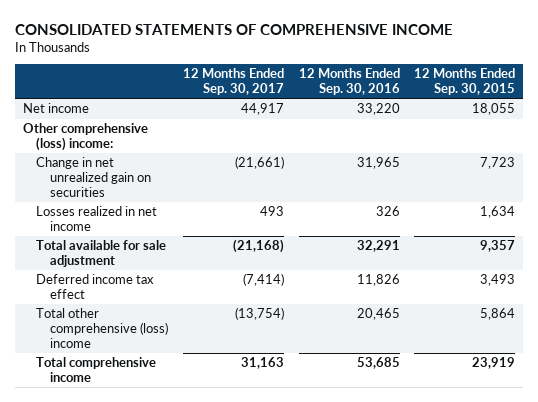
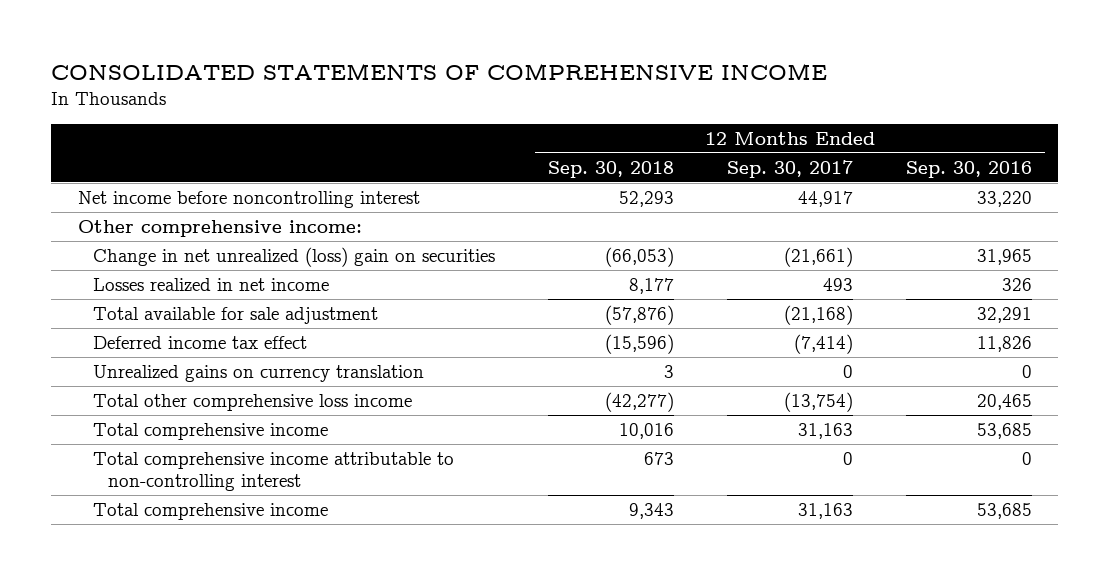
[414,68,516,96] 12 Months Ended Sep. 30, 2015 -> none
none -> [547,160,674,178] Sep. 30, 2018
[22,103,89,114] Net income -> [77,190,420,208] Net income before noncontrolling interest
[22,123,148,151] Other comprehensive (loss) income: -> [77,219,362,237] Other comprehensive income:
[36,157,151,197] Change in net unrealized gain on securities -> [92,246,495,267] Change in net unrealized (loss) gain on securities
none -> [92,364,424,382] Unrealized gains on currency translation
[36,308,168,348] Total other comprehensive (loss) income -> [92,393,412,411] Total other comprehensive loss income
none -> [92,451,454,491] Total comprehensive income attributable to non-controlling interest
none -> [92,502,328,520] Total comprehensive income

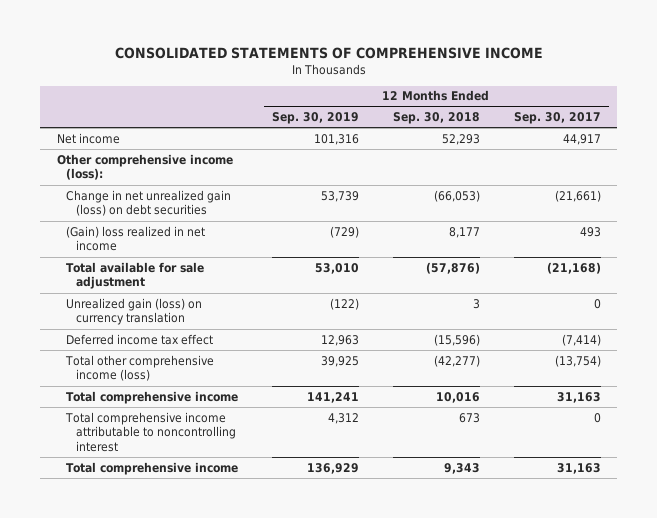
[905,160,1032,178] Sep. 30, 2016 -> none
none -> [272,112,360,125] Sep. 30, 2019
[77,190,420,208] Net income before noncontrolling interest -> [56,132,120,144] Net income
[77,219,362,237] Other comprehensive income: -> [56,153,233,181] Other comprehensive income (loss):
[92,246,495,267] Change in net unrealized (loss) gain on securities -> [66,189,232,217] Change in net unrealized gain (loss) on debt securities
[92,277,329,291] Losses realized in net income -> [66,225,206,252] (Gain) loss realized in net income
none -> [66,297,203,326] Unrealized gain (loss) on currency translation
[92,364,424,382] Unrealized gains on currency translation -> none
[92,393,412,411] Total other comprehensive loss income -> [65,354,215,382] Total other comprehensive income (loss)
[92,451,454,491] Total comprehensive income attributable to non-controlling interest -> [65,411,236,453] Total comprehensive income attributable to noncontrolling interest

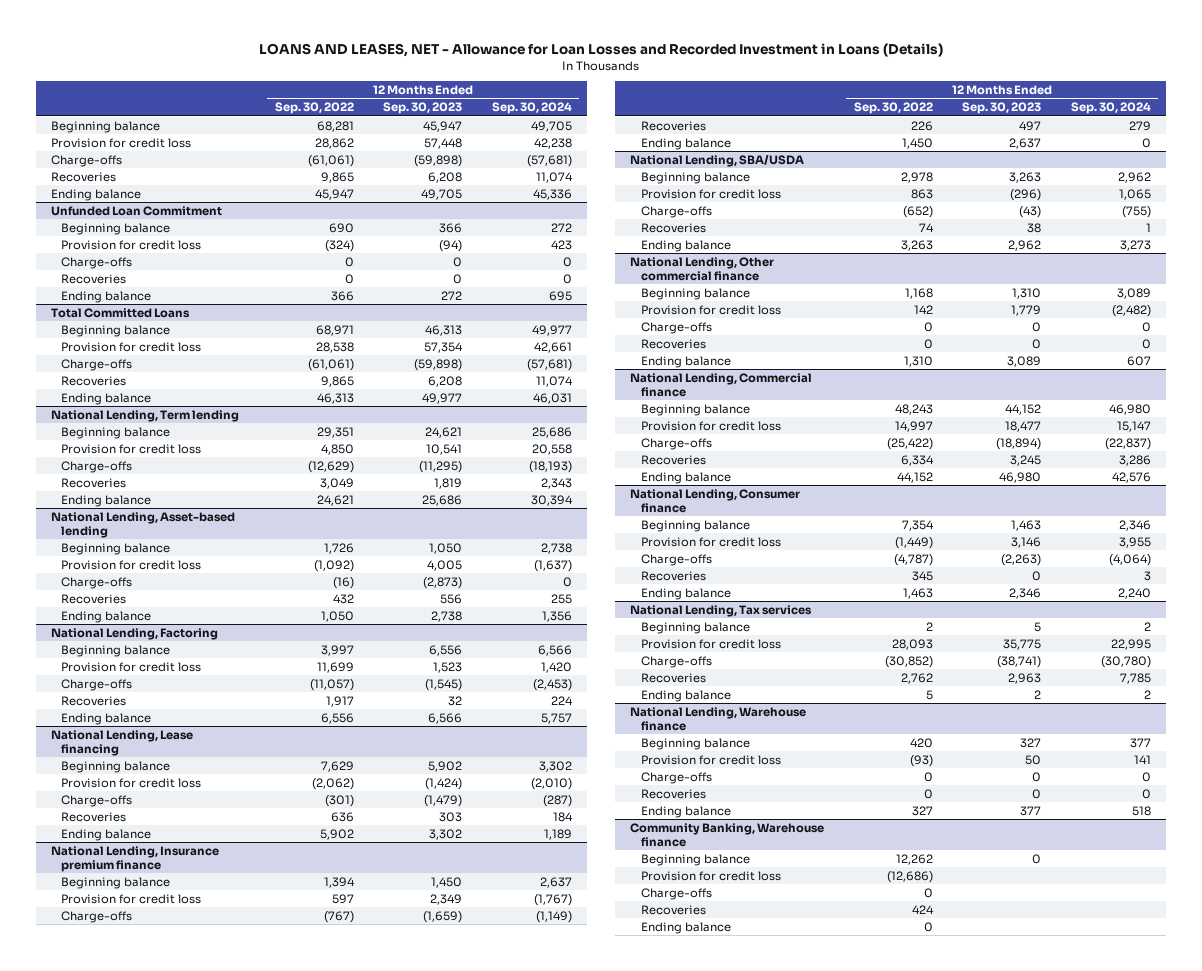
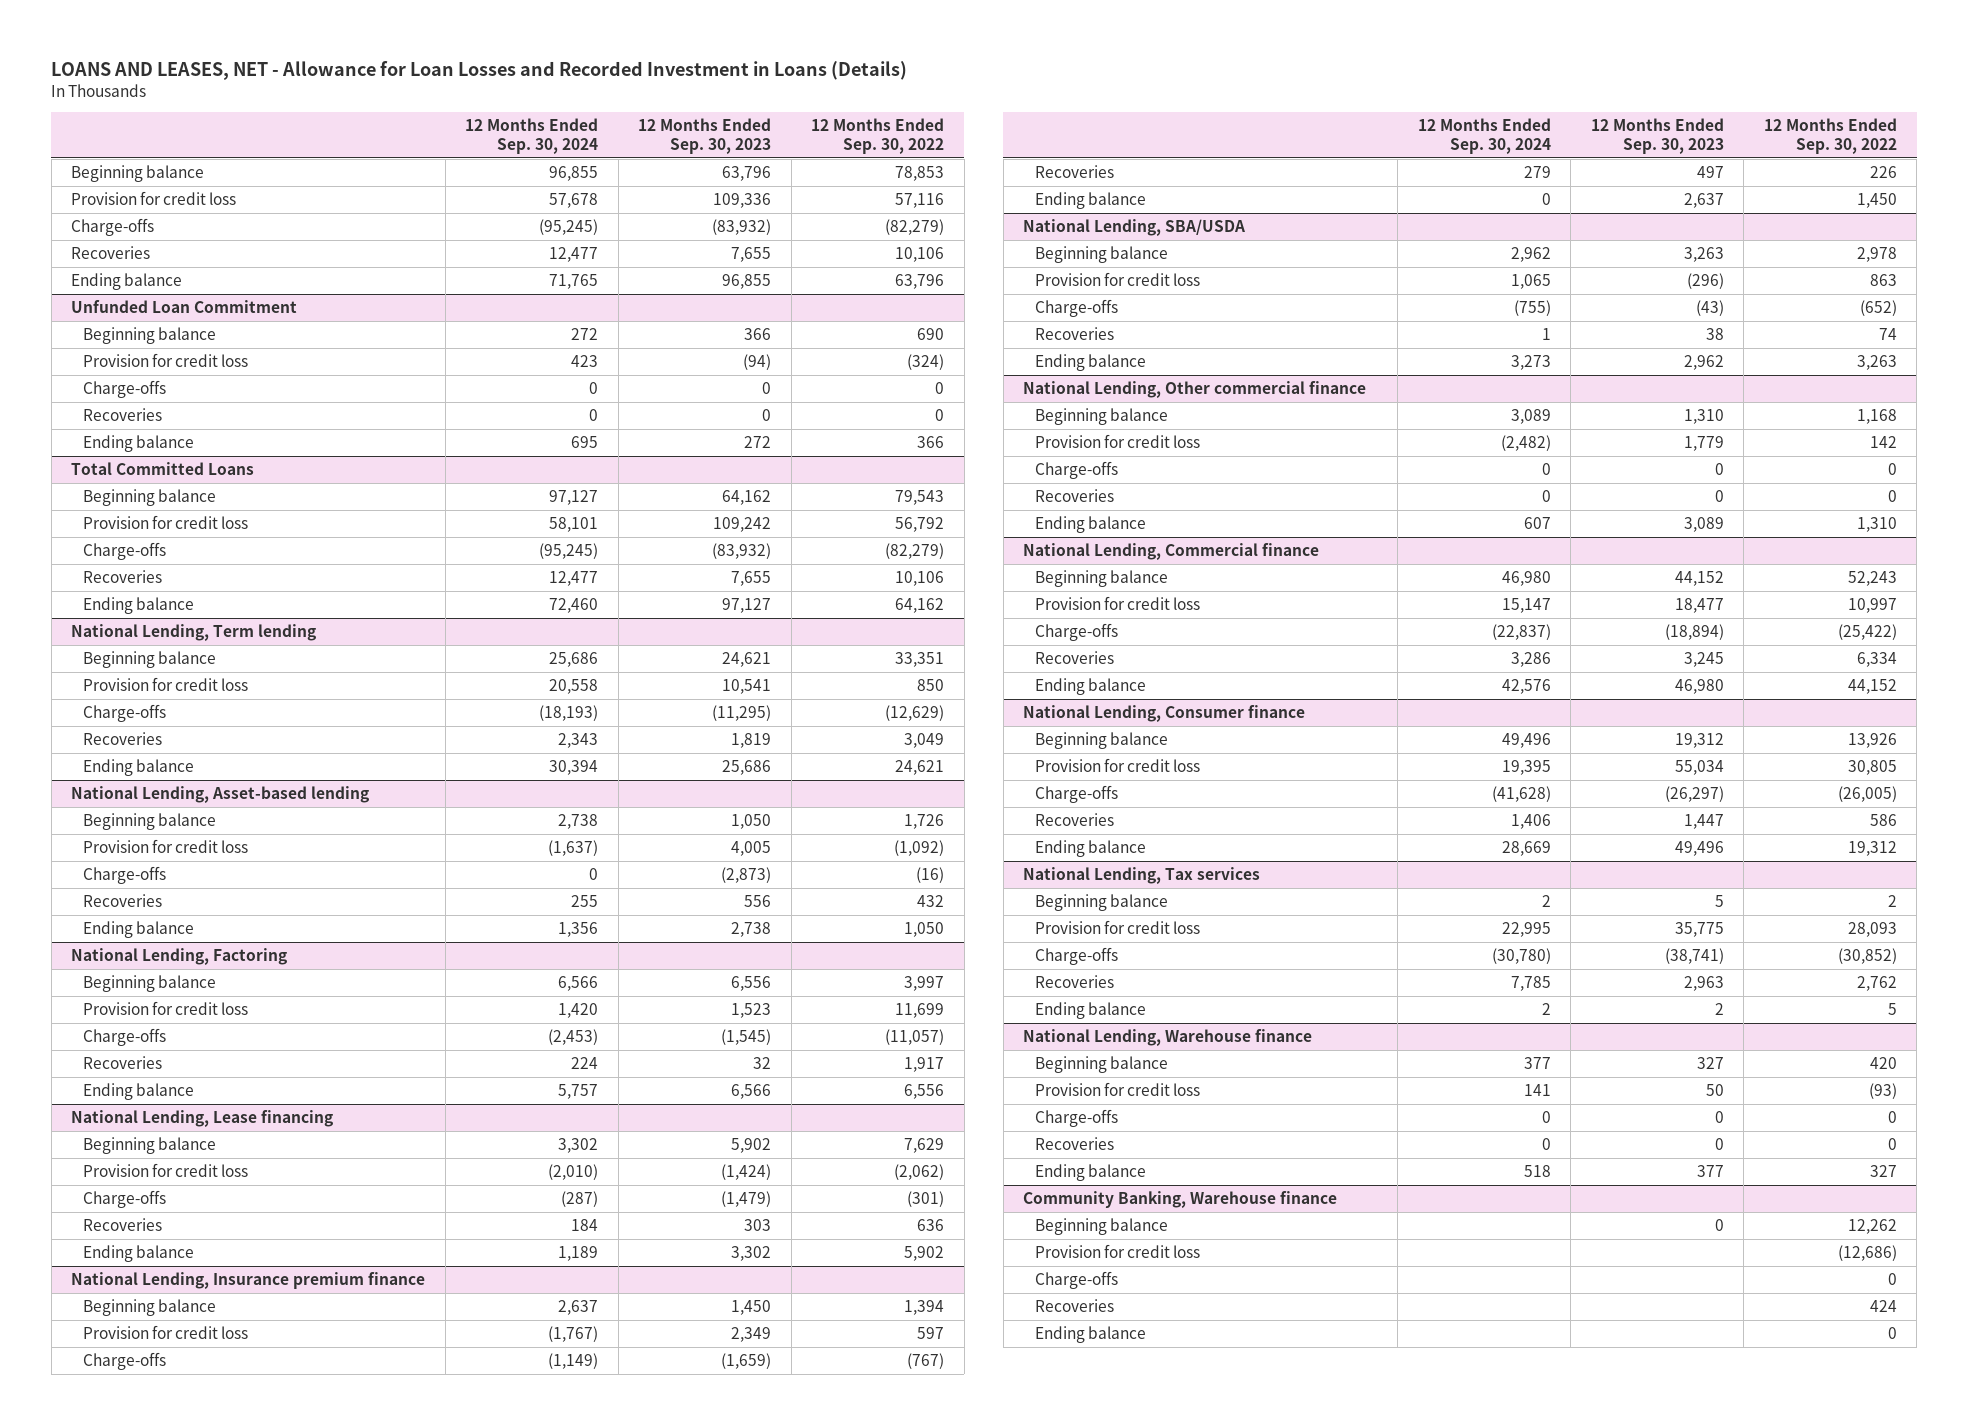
[316,120,354,132] 68,281 -> [895,166,945,182] 78,853
[423,120,463,132] 45,947 -> [722,166,772,182] 63,796
[530,120,572,132] 49,705 -> [549,166,599,182] 96,855
[314,137,354,149] 28,862 -> [895,193,945,209] 57,116
[424,137,463,149] 57,448 -> [713,193,772,209] 109,336
[533,137,572,149] 42,238 -> [549,193,599,209] 57,678
[307,154,354,167] (61,061) -> [885,219,945,236] (82,279)
[414,154,463,167] (59,898) -> [712,219,772,236] (83,932)
[526,154,572,167] (57,681) -> [539,219,599,236] (95,245)
[320,171,354,183] 9,865 -> [895,247,945,263] 10,106
[428,171,463,183] 6,208 -> [731,247,772,263] 7,655
[535,171,573,183] 11,074 -> [549,247,599,263] 12,477
[314,188,354,200] 45,947 -> [895,274,945,290] 63,796
[421,188,463,200] 49,705 -> [722,274,772,290] 96,855
[532,188,572,200] 45,336 -> [549,274,599,290] 71,765
[315,324,354,336] 68,971 -> [895,490,945,506] 79,543
[425,324,463,336] 46,313 -> [722,490,772,506] 64,162
[531,324,572,336] 49,977 -> [549,490,599,506] 97,127
[315,341,354,353] 28,538 -> [895,517,945,533] 56,792
[424,341,464,353] 57,354 -> [713,517,772,533] 109,242
[533,341,572,353] 42,661 -> [549,517,599,533] 58,101
[307,358,354,371] (61,061) -> [885,543,945,560] (82,279)
[414,358,463,371] (59,898) -> [712,543,772,560] (83,932)
[526,358,572,371] (57,681) -> [539,543,599,560] (95,245)
[320,375,354,387] 9,865 -> [895,571,945,587] 10,106
[428,375,463,387] 6,208 -> [731,571,772,587] 7,655
[535,375,573,387] 11,074 -> [549,571,599,587] 12,477
[316,392,354,404] 46,313 -> [895,598,945,614] 64,162
[422,392,463,404] 49,977 -> [722,598,772,614] 97,127
[532,392,572,404] 46,031 -> [549,598,599,614] 72,460
[316,426,354,438] 29,351 -> [895,652,945,668] 33,351
[320,443,354,455] 4,850 -> [917,679,945,692] 850
[894,403,933,415] 48,243 -> [1847,571,1897,587] 52,243
[894,420,933,432] 14,997 -> [1847,598,1897,614] 10,997
[901,519,934,531] 7,354 -> [1847,733,1897,749] 13,926
[1011,519,1042,531] 1,463 -> [1674,733,1724,749] 19,312
[1118,519,1151,531] 2,346 -> [1501,733,1551,749] 49,496
[894,536,933,549] (1,449) -> [1847,760,1897,776] 30,805
[1011,536,1042,548] 3,146 -> [1674,760,1724,776] 55,034
[1118,536,1151,548] 3,955 -> [1501,760,1551,776] 19,395
[893,553,933,566] (4,787) -> [1837,786,1897,803] (26,005)
[1001,553,1042,566] (2,263) -> [1664,786,1724,803] (26,297)
[1108,553,1151,566] (4,064) -> [1491,786,1551,803] (41,628)
[911,570,933,581] 345 -> [1869,814,1897,827] 586
[1032,570,1042,581] 0 -> [1683,814,1724,830] 1,447
[1143,570,1151,581] 3 -> [1510,814,1551,830] 1,406
[902,587,933,599] 1,463 -> [1847,841,1897,857] 19,312
[1009,587,1042,599] 2,346 -> [1674,841,1724,857] 49,496
[1117,587,1151,599] 2,240 -> [1501,841,1551,857] 28,669

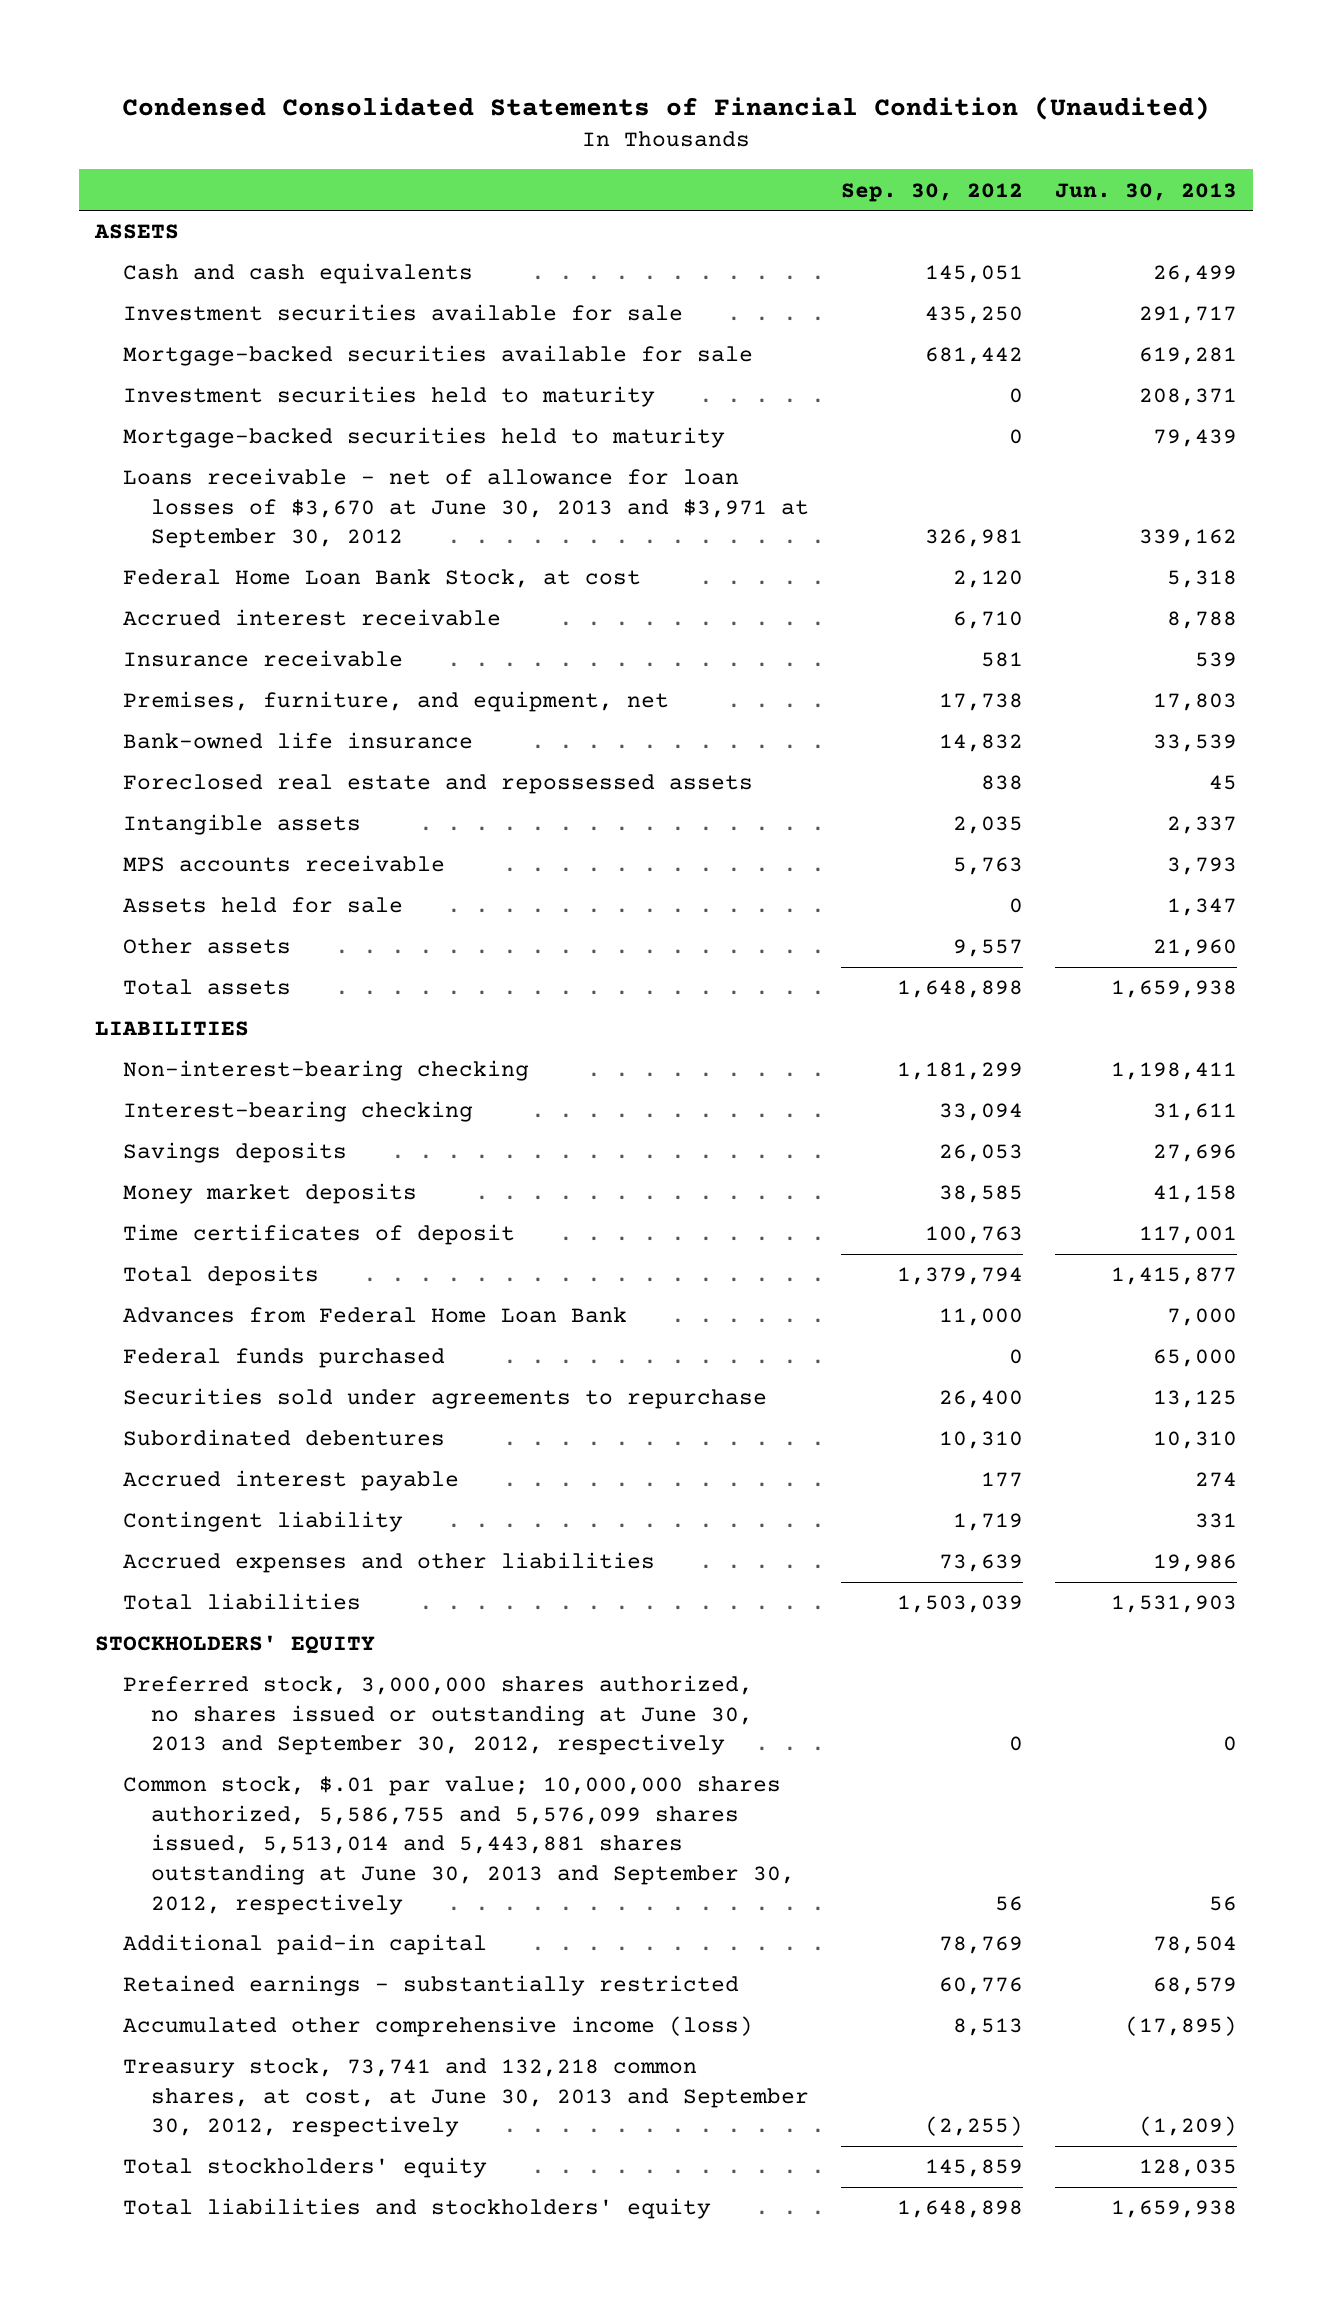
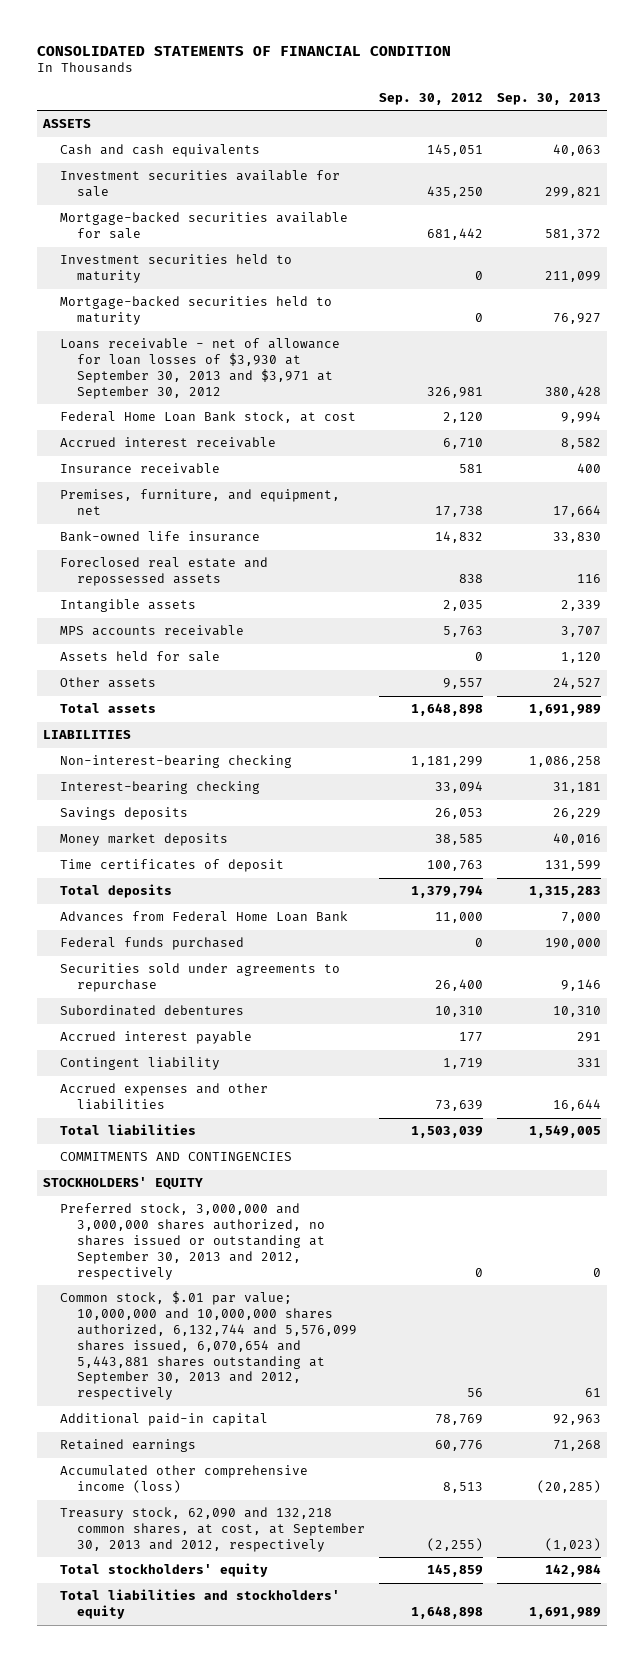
[121,95,1210,120] Condensed Consolidated Statements of Financial Condition (Unaudited) -> [36,45,451,56] CONSOLIDATED STATEMENTS OF FINANCIAL CONDITION
[1054,182,1237,201] Jun. 30, 2013 -> none
none -> [496,92,601,105] Sep. 30, 2013
[122,468,809,549] Loans receivable - net of allowance for loan losses of $3,670 at June 30, 2013 and $3,971 at September 30, 2012 -> [60,338,341,399] Loans receivable - net of allowance for loan losses of $3,930 at September 30, 2013 and $3,971 at September 30, 2012
[122,569,641,589] Federal Home Loan Bank Stock, at cost -> [60,411,357,424] Federal Home Loan Bank stock, at cost
none -> [60,1152,293,1162] COMMITMENTS AND CONTINGENCIES
[122,1675,753,1756] Preferred stock, 3,000,000 shares authorized, no shares issued or outstanding at June 30, 2013 and September 30, 2012, respectively -> [60,1203,326,1280] Preferred stock, 3,000,000 and 3,000,000 shares authorized, no shares issued or outstanding at September 30, 2013 and 2012, respectively
[122,1776,795,1915] Common stock, $.01 par value; 10,000,000 shares authorized, 5,586,755 and 5,576,099 shares issued, 5,513,014 and 5,443,881 shares outstanding at June 30, 2013 and September 30, 2012, respectively -> [60,1291,358,1401] Common stock, $.01 par value; 10,000,000 and 10,000,000 shares authorized, 6,132,744 and 5,576,099 shares issued, 6,070,654 and 5,443,881 shares outstanding at September 30, 2013 and 2012, respectively
[122,1975,739,1997] Retained earnings - substantially restricted -> [60,1439,197,1453] Retained earnings
[122,2058,809,2138] Treasury stock, 73,741 and 132,218 common shares, at cost, at June 30, 2013 and September 30, 2012, respectively -> [60,1507,366,1552] Treasury stock, 62,090 and 132,218 common shares, at cost, at September 30, 2013 and 2012, respectively

